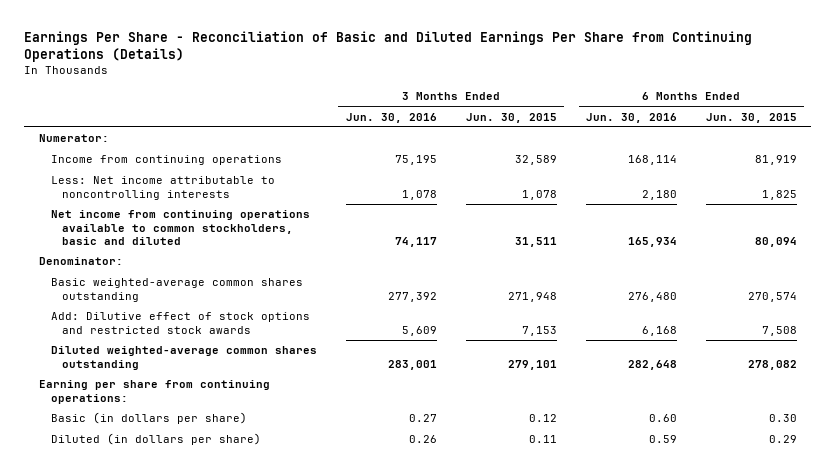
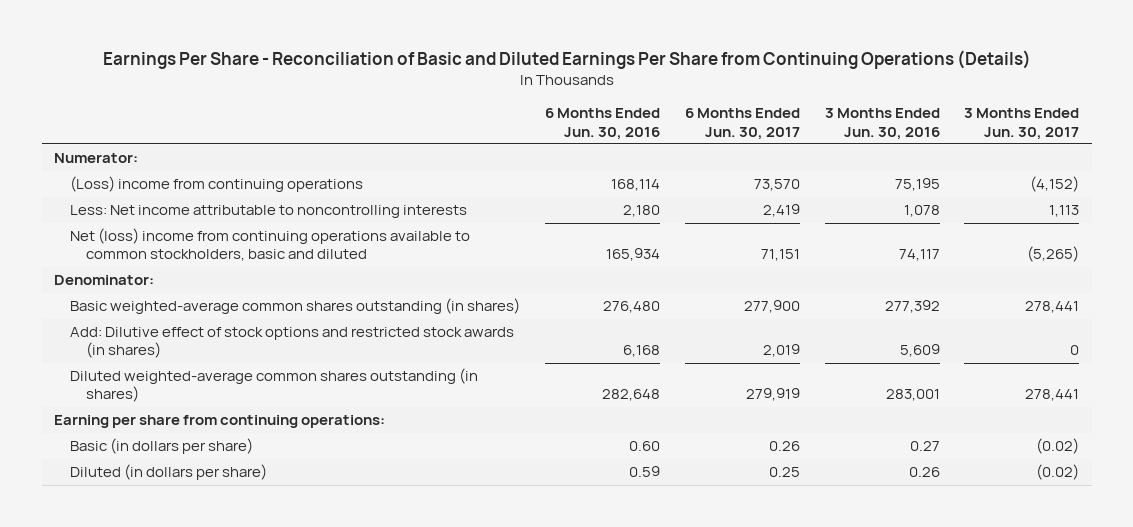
[465,112,557,123] Jun. 30, 2015 -> none
[705,112,797,123] Jun. 30, 2015 -> none
none -> [684,108,800,140] 6 Months Ended Jun. 30, 2017
none -> [964,108,1080,140] 3 Months Ended Jun. 30, 2017
[50,155,282,166] Income from continuing operations -> [69,176,363,193] (Loss) income from continuing operations
[50,210,310,246] Net income from continuing operations available to common stockholders, basic and diluted -> [69,228,470,262] Net (loss) income from continuing operations available to common stockholders, basic and diluted
[50,278,303,302] Basic weighted-average common shares outstanding -> [69,298,520,315] Basic weighted-average common shares outstanding (in shares)
[50,312,310,334] Add: Dilutive effect of stock options and restricted stock awards -> [69,327,514,359] Add: Dilutive effect of stock options and restricted stock awards (in shares)
[50,346,317,370] Diluted weighted-average common shares outstanding -> [69,368,478,403] Diluted weighted-average common shares outstanding (in shares)

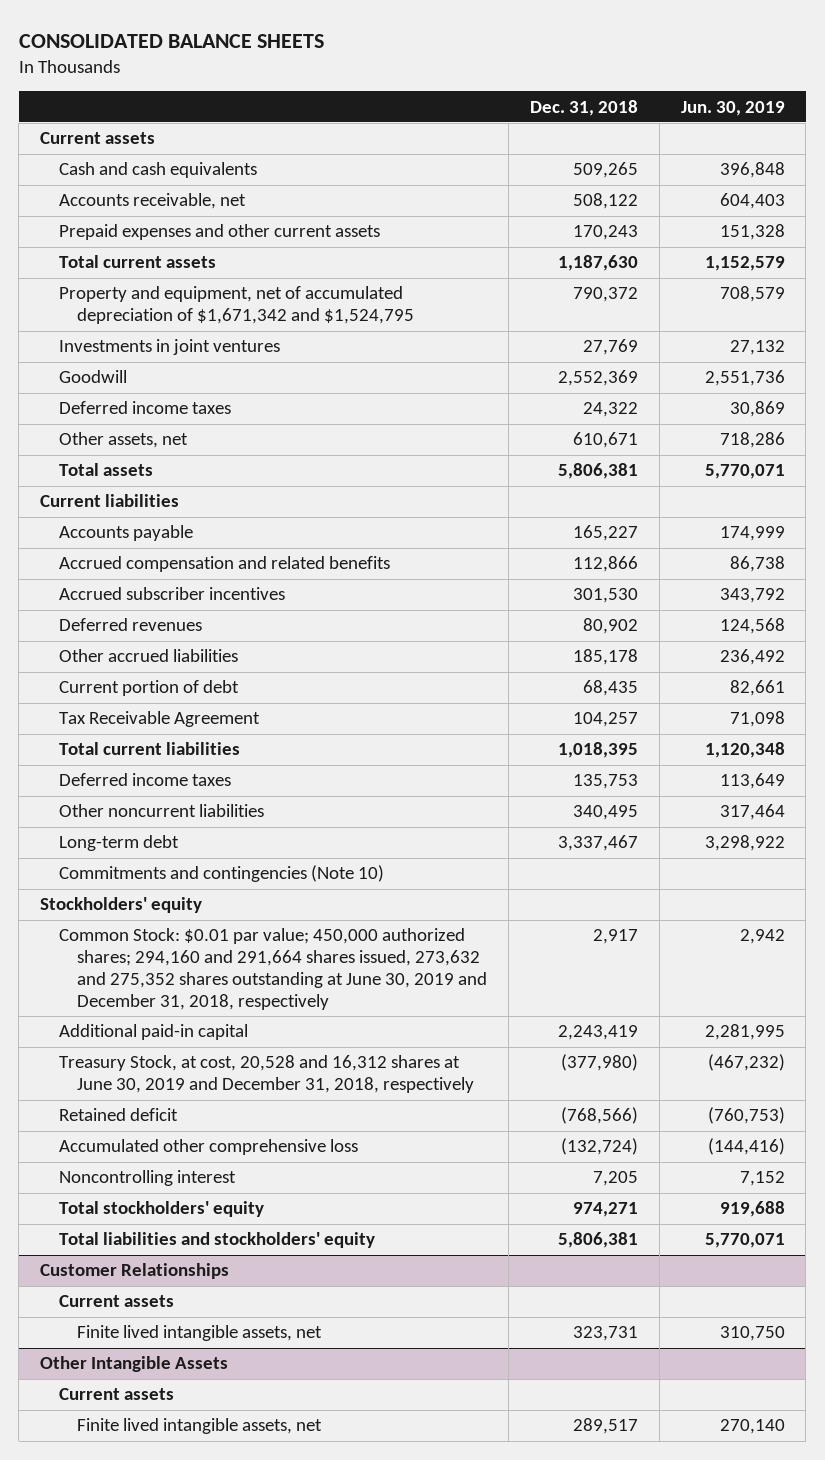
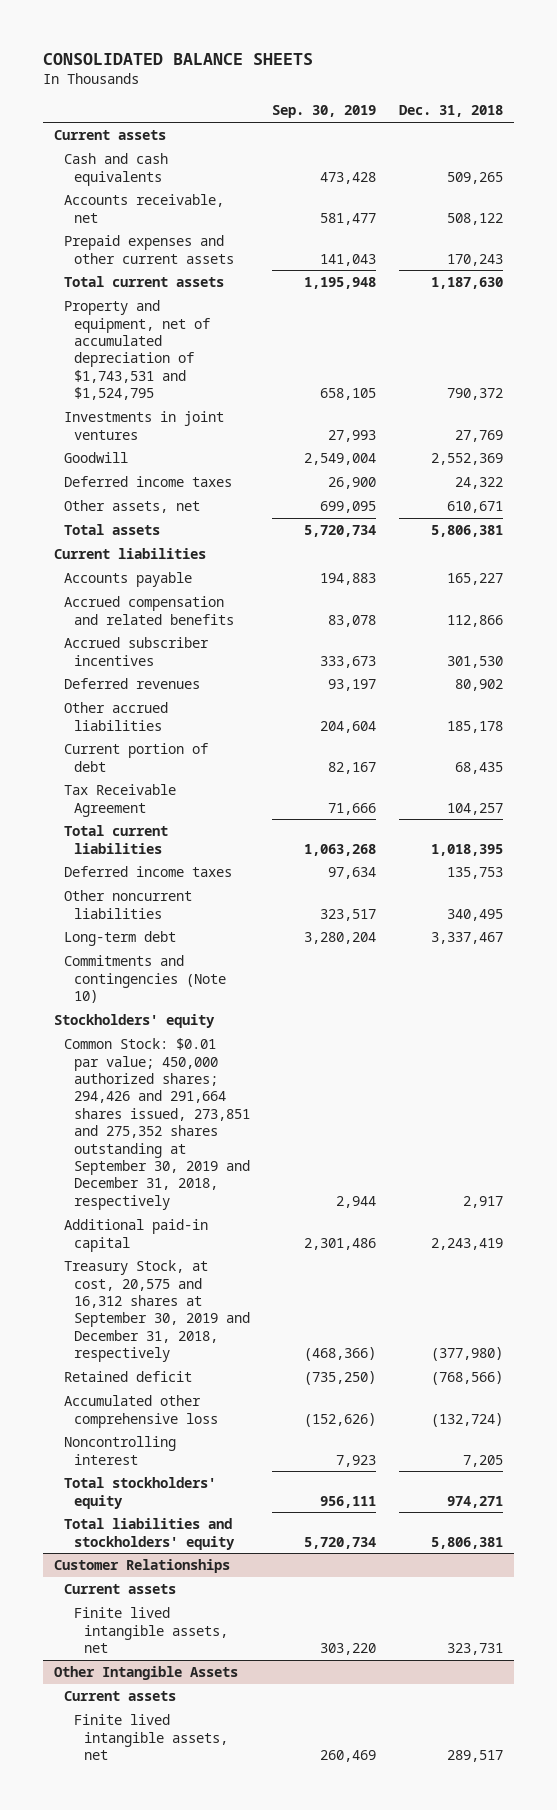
[680,100,785,116] Jun. 30, 2019 -> none
none -> [272,105,377,119] Sep. 30, 2019
[58,286,414,325] Property and equipment, net of accumulated depreciation of $1,671,342 and $1,524,795 -> [63,300,210,401] Property and equipment, net of accumulated depreciation of $1,743,531 and $1,524,795
[58,928,487,1010] Common Stock: $0.01 par value; 450,000 authorized shares; 294,160 and 291,664 shares issued, 273,632 and 275,352 shares outstanding at June 30, 2019 and December 31, 2018, respectively -> [63,1038,250,1210] Common Stock: $0.01 par value; 450,000 authorized shares; 294,426 and 291,664 shares issued, 273,851 and 275,352 shares outstanding at September 30, 2019 and December 31, 2018, respectively
[58,1055,474,1094] Treasury Stock, at cost, 20,528 and 16,312 shares at June 30, 2019 and December 31, 2018, respectively -> [63,1260,250,1363] Treasury Stock, at cost, 20,575 and 16,312 shares at September 30, 2019 and December 31, 2018, respectively

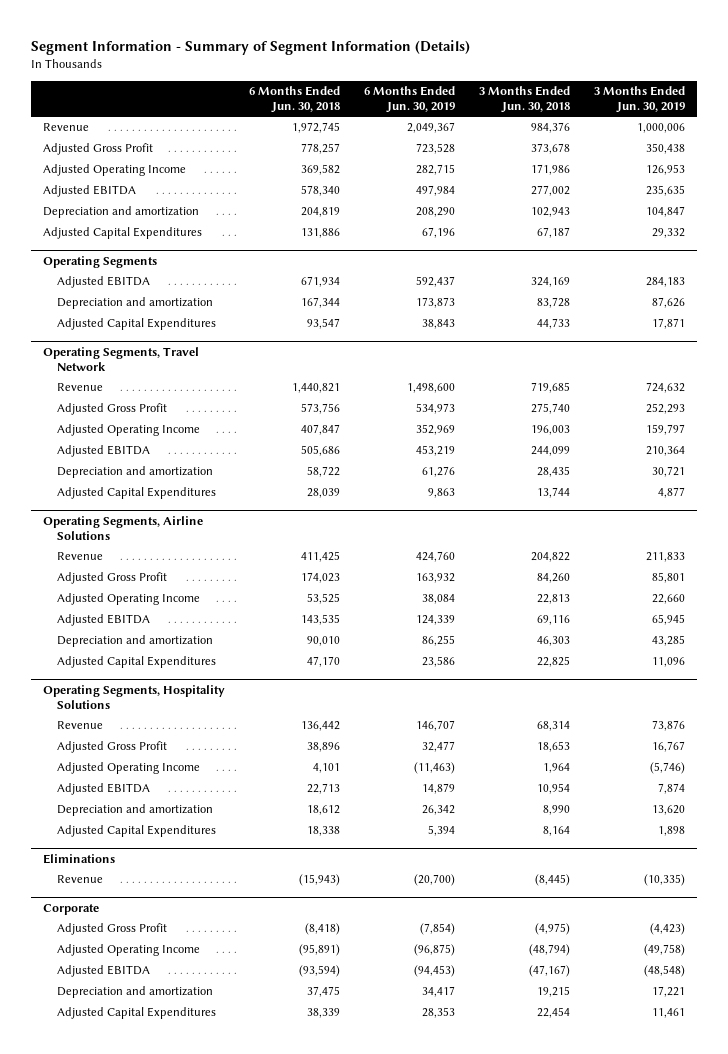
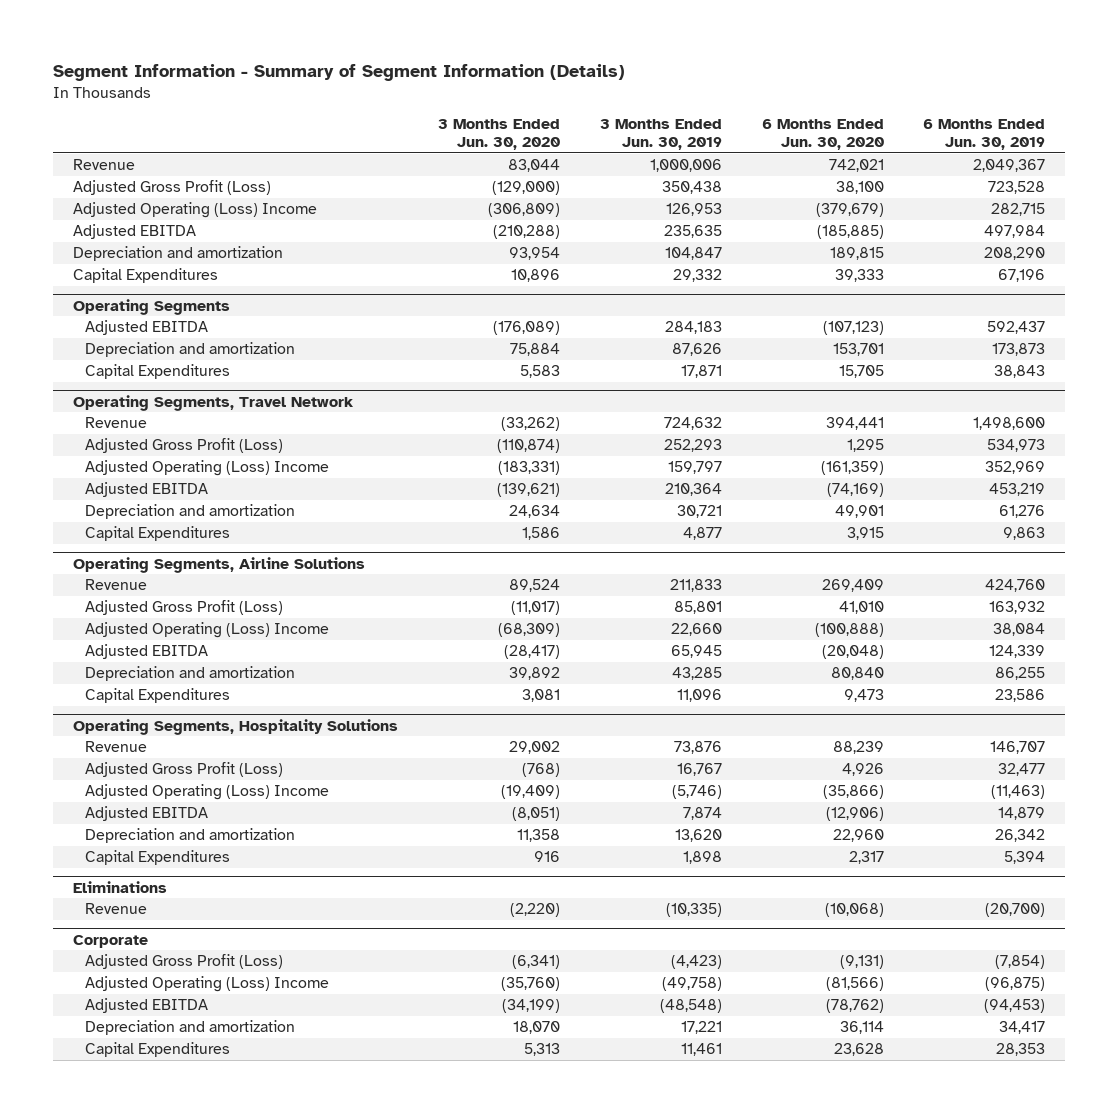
[249,86,341,113] 6 Months Ended Jun. 30, 2018 -> none
[479,86,571,113] 3 Months Ended Jun. 30, 2018 -> none
none -> [438,119,561,150] 3 Months Ended Jun. 30, 2020
none -> [761,119,884,150] 6 Months Ended Jun. 30, 2020
[43,143,154,156] Adjusted Gross Profit -> [73,180,272,196] Adjusted Gross Profit (Loss)
[43,164,187,177] Adjusted Operating Income -> [73,202,318,219] Adjusted Operating (Loss) Income
[43,227,203,240] Adjusted Capital Expenditures -> [73,268,219,284] Capital Expenditures
[56,318,216,331] Adjusted Capital Expenditures -> [84,364,230,380] Capital Expenditures
[56,403,167,416] Adjusted Gross Profit -> [84,438,283,454] Adjusted Gross Profit (Loss)
[56,424,200,437] Adjusted Operating Income -> [84,460,329,477] Adjusted Operating (Loss) Income
[56,487,216,500] Adjusted Capital Expenditures -> [84,526,230,542] Capital Expenditures
[56,572,167,585] Adjusted Gross Profit -> [84,600,283,616] Adjusted Gross Profit (Loss)
[56,593,200,606] Adjusted Operating Income -> [84,622,329,639] Adjusted Operating (Loss) Income
[56,656,216,669] Adjusted Capital Expenditures -> [84,688,230,704] Capital Expenditures
[56,741,167,754] Adjusted Gross Profit -> [84,762,283,778] Adjusted Gross Profit (Loss)
[56,762,200,775] Adjusted Operating Income -> [84,784,329,801] Adjusted Operating (Loss) Income
[56,825,216,838] Adjusted Capital Expenditures -> [84,850,230,866] Capital Expenditures
[56,923,167,936] Adjusted Gross Profit -> [84,954,283,970] Adjusted Gross Profit (Loss)
[56,944,200,957] Adjusted Operating Income -> [84,976,329,993] Adjusted Operating (Loss) Income
[56,1007,216,1020] Adjusted Capital Expenditures -> [84,1042,230,1058] Capital Expenditures

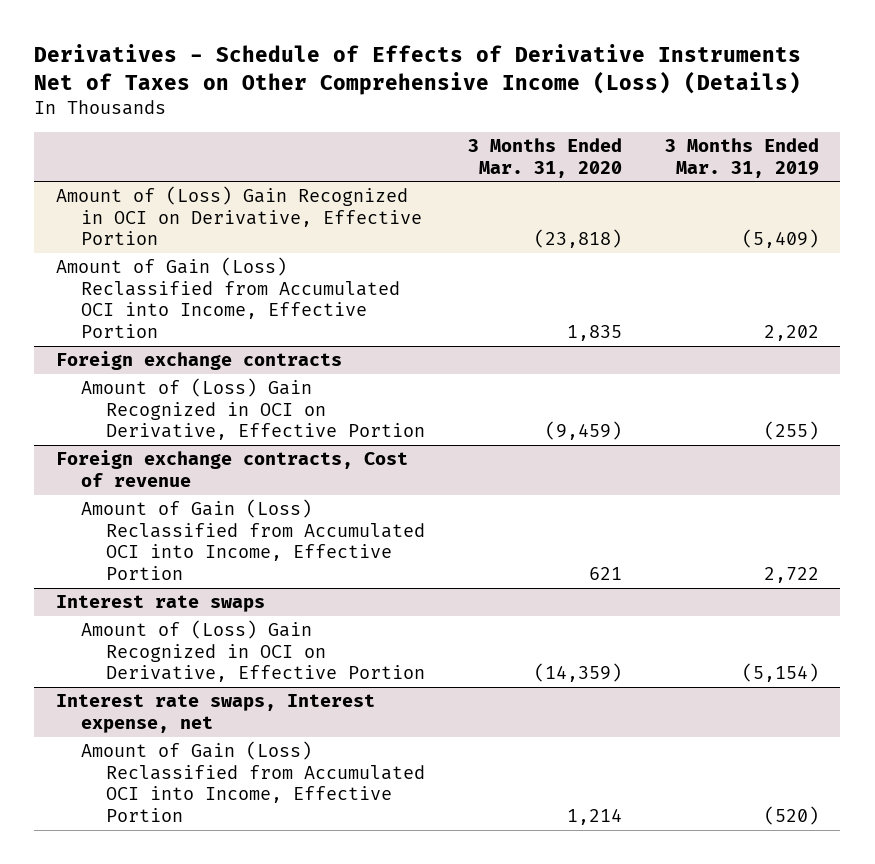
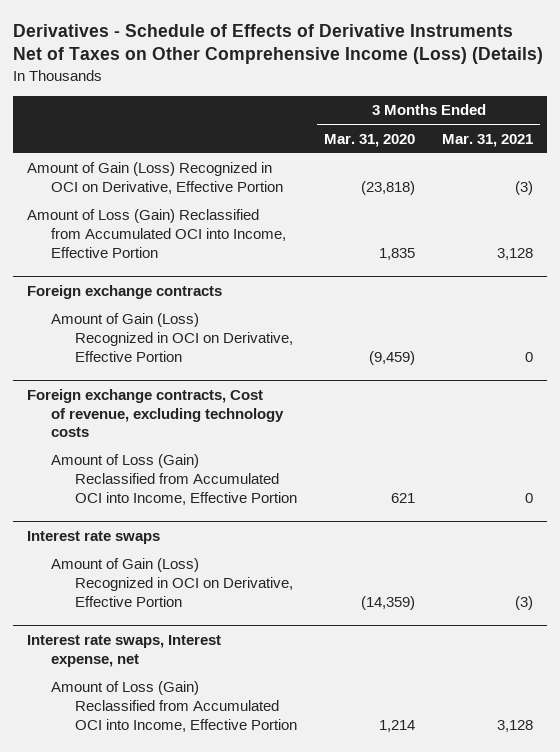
[664,138,819,178] 3 Months Ended Mar. 31, 2019 -> none
none -> [442,133,534,147] Mar. 31, 2021
[55,186,422,246] Amount of (Loss) Gain Recognized in OCI on Derivative, Effective Portion -> [26,162,283,195] Amount of Gain (Loss) Recognized in OCI on Derivative, Effective Portion
[55,257,400,338] Amount of Gain (Loss) Reclassified from Accumulated OCI into Income, Effective Portion -> [26,209,286,259] Amount of Loss (Gain) Reclassified from Accumulated OCI into Income, Effective Portion
[80,378,425,441] Amount of (Loss) Gain Recognized in OCI on Derivative, Effective Portion -> [50,313,294,363] Amount of Gain (Loss) Recognized in OCI on Derivative, Effective Portion
[55,450,408,487] Foreign exchange contracts, Cost of revenue -> [26,388,284,438] Foreign exchange contracts, Cost of revenue, excluding technology costs
[80,499,425,580] Amount of Gain (Loss) Reclassified from Accumulated OCI into Income, Effective Portion -> [50,454,298,506] Amount of Loss (Gain) Reclassified from Accumulated OCI into Income, Effective Portion
[80,620,425,683] Amount of (Loss) Gain Recognized in OCI on Derivative, Effective Portion -> [50,558,294,608] Amount of Gain (Loss) Recognized in OCI on Derivative, Effective Portion
[80,741,425,822] Amount of Gain (Loss) Reclassified from Accumulated OCI into Income, Effective Portion -> [50,681,298,733] Amount of Loss (Gain) Reclassified from Accumulated OCI into Income, Effective Portion

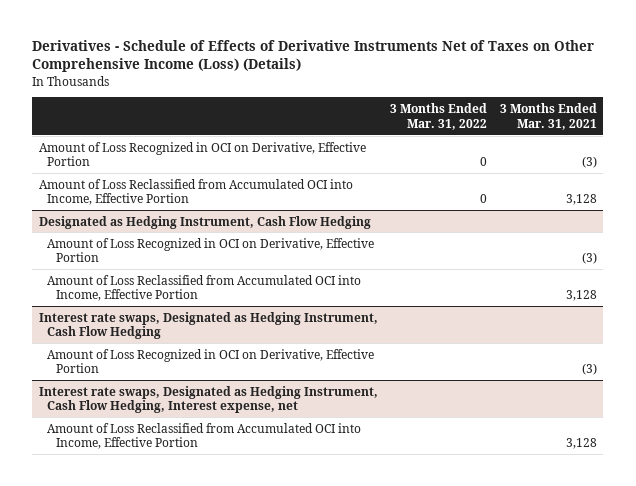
[324,133,416,147] Mar. 31, 2020 -> none
none -> [390,102,488,130] 3 Months Ended Mar. 31, 2022
[26,284,222,299] Foreign exchange contracts -> none
[26,388,284,438] Foreign exchange contracts, Cost of revenue, excluding technology costs -> none
[26,530,160,544] Interest rate swaps -> none
[26,634,221,667] Interest rate swaps, Interest expense, net -> none
[26,162,283,195] Amount of Gain (Loss) Recognized in OCI on Derivative, Effective Portion -> [38,141,366,167] Amount of Loss Recognized in OCI on Derivative, Effective Portion
[26,209,286,259] Amount of Loss (Gain) Reclassified from Accumulated OCI into Income, Effective Portion -> [38,178,353,206] Amount of Loss Reclassified from Accumulated OCI into Income, Effective Portion
none -> [38,215,371,229] Designated as Hedging Instrument, Cash Flow Hedging
[50,313,294,363] Amount of Gain (Loss) Recognized in OCI on Derivative, Effective Portion -> [47,237,375,263] Amount of Loss Recognized in OCI on Derivative, Effective Portion
[525,352,534,363] 0 -> [581,252,597,265] (3)
[50,454,298,506] Amount of Loss (Gain) Reclassified from Accumulated OCI into Income, Effective Portion -> [47,274,362,302] Amount of Loss Reclassified from Accumulated OCI into Income, Effective Portion
[525,493,534,504] 0 -> [565,290,597,302] 3,128
none -> [38,311,378,340] Interest rate swaps, Designated as Hedging Instrument, Cash Flow Hedging
[50,558,294,608] Amount of Gain (Loss) Recognized in OCI on Derivative, Effective Portion -> [47,348,375,374] Amount of Loss Recognized in OCI on Derivative, Effective Portion
none -> [38,385,378,414] Interest rate swaps, Designated as Hedging Instrument, Cash Flow Hedging, Interest expense, net
[50,681,298,733] Amount of Loss (Gain) Reclassified from Accumulated OCI into Income, Effective Portion -> [47,422,362,450] Amount of Loss Reclassified from Accumulated OCI into Income, Effective Portion

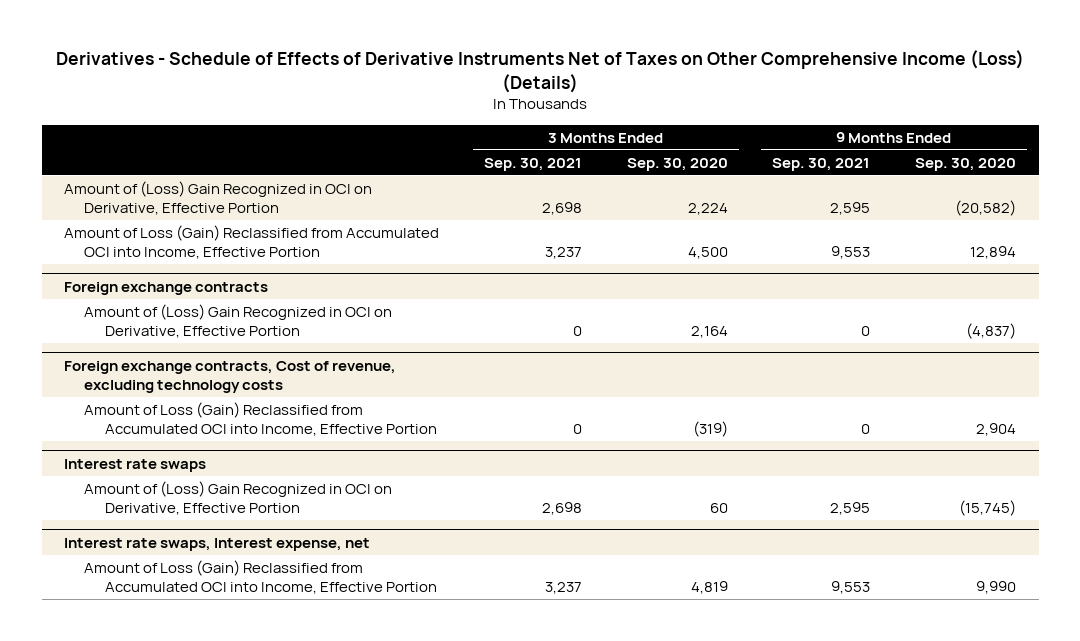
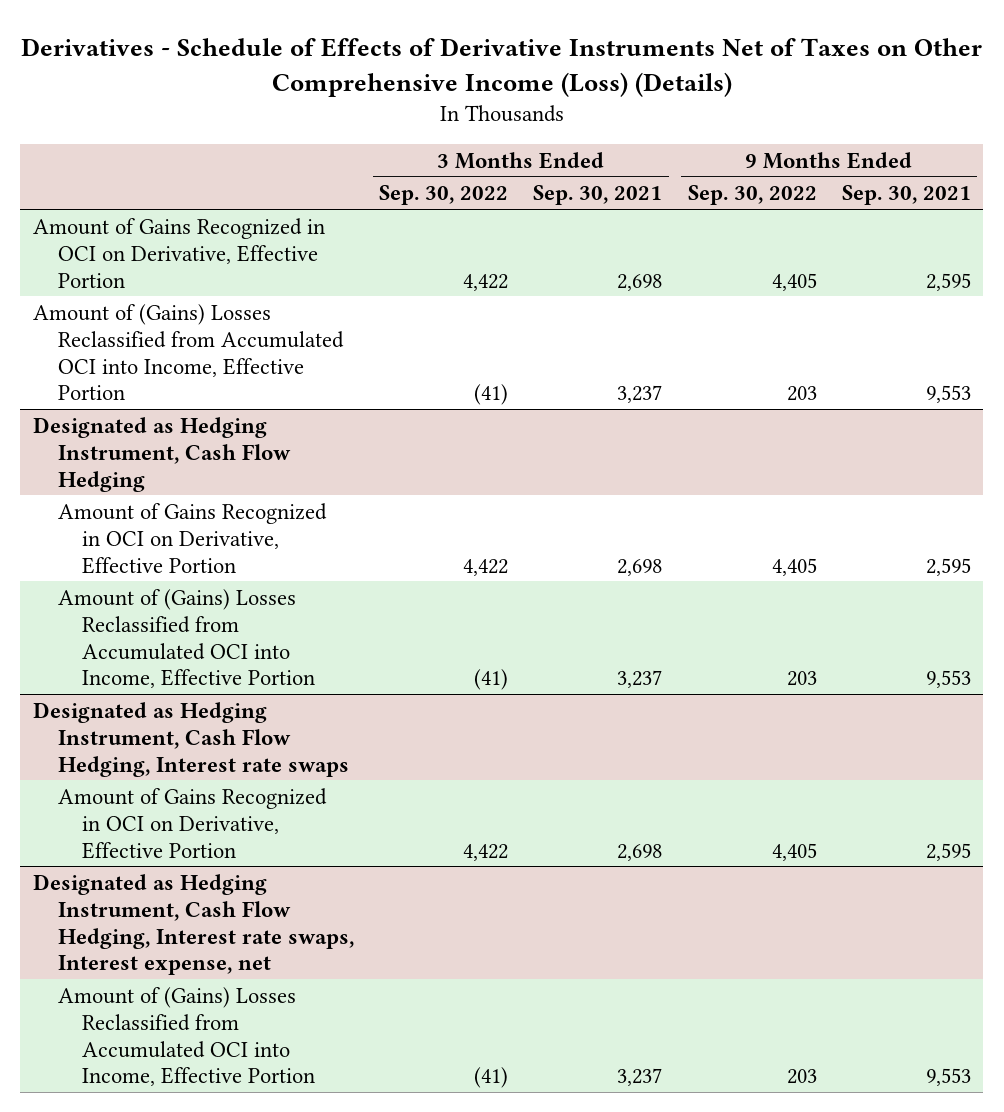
[626,157,728,171] Sep. 30, 2020 -> none
[915,157,1017,171] Sep. 30, 2020 -> none
none -> [378,185,508,206] Sep. 30, 2022
none -> [687,185,817,206] Sep. 30, 2022
[64,281,269,295] Foreign exchange contracts -> none
[64,360,397,394] Foreign exchange contracts, Cost of revenue, excluding technology costs -> none
[64,458,207,472] Interest rate swaps -> none
[64,537,371,551] Interest rate swaps, Interest expense, net -> none
[64,181,373,216] Amount of (Loss) Gain Recognized in OCI on Derivative, Effective Portion -> [33,217,326,288] Amount of Gains Recognized in OCI on Derivative, Effective Portion
[64,225,440,260] Amount of Loss (Gain) Reclassified from Accumulated OCI into Income, Effective Portion -> [33,303,344,401] Amount of (Gains) Losses Reclassified from Accumulated OCI into Income, Effective Portion
none -> [33,416,291,492] Designated as Hedging Instrument, Cash Flow Hedging
[84,304,393,339] Amount of (Loss) Gain Recognized in OCI on Derivative, Effective Portion -> [57,502,327,574] Amount of Gains Recognized in OCI on Derivative, Effective Portion
[572,326,582,337] 0 -> [617,558,663,576] 2,698
[861,326,871,337] 0 -> [925,557,971,576] 2,595
[84,402,437,437] Amount of Loss (Gain) Reclassified from Accumulated OCI into Income, Effective Portion -> [57,588,316,689] Amount of (Gains) Losses Reclassified from Accumulated OCI into Income, Effective Portion
[572,424,582,435] 0 -> [617,670,663,689] 3,237
[861,424,871,435] 0 -> [925,670,971,689] 9,553
none -> [33,701,349,777] Designated as Hedging Instrument, Cash Flow Hedging, Interest rate swaps
[84,481,393,516] Amount of (Loss) Gain Recognized in OCI on Derivative, Effective Portion -> [57,787,327,859] Amount of Gains Recognized in OCI on Derivative, Effective Portion
none -> [33,873,354,976] Designated as Hedging Instrument, Cash Flow Hedging, Interest rate swaps, Interest expense, net
[84,560,437,595] Amount of Loss (Gain) Reclassified from Accumulated OCI into Income, Effective Portion -> [57,986,316,1087] Amount of (Gains) Losses Reclassified from Accumulated OCI into Income, Effective Portion

